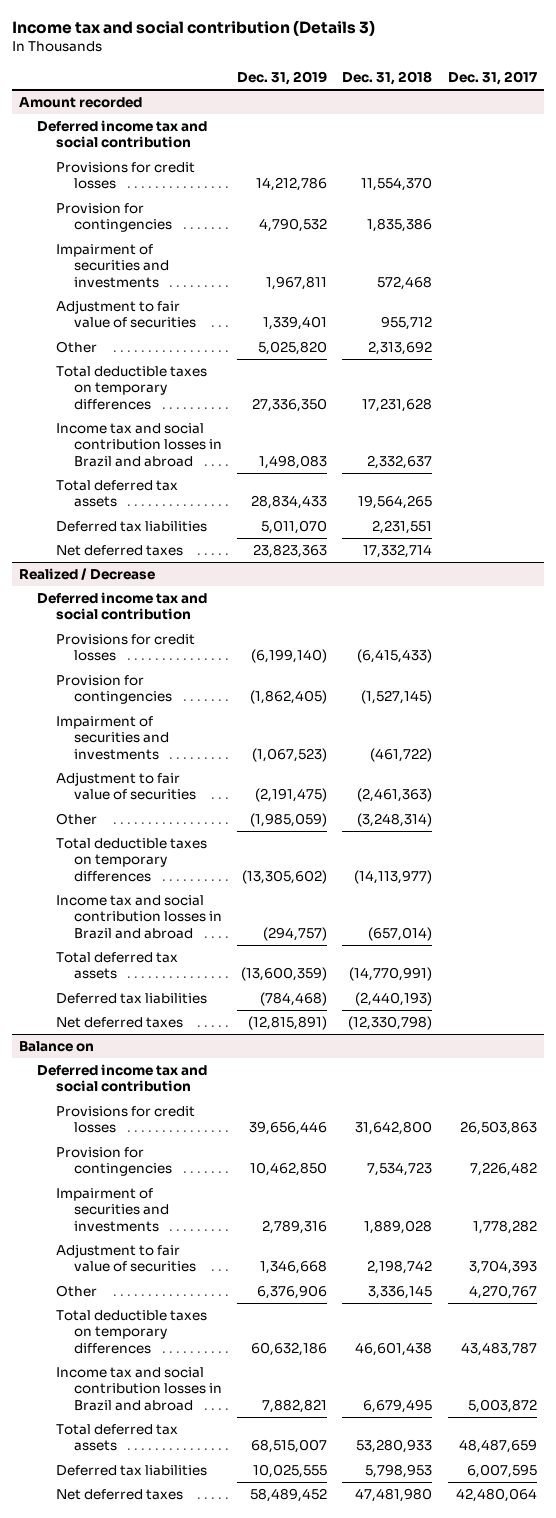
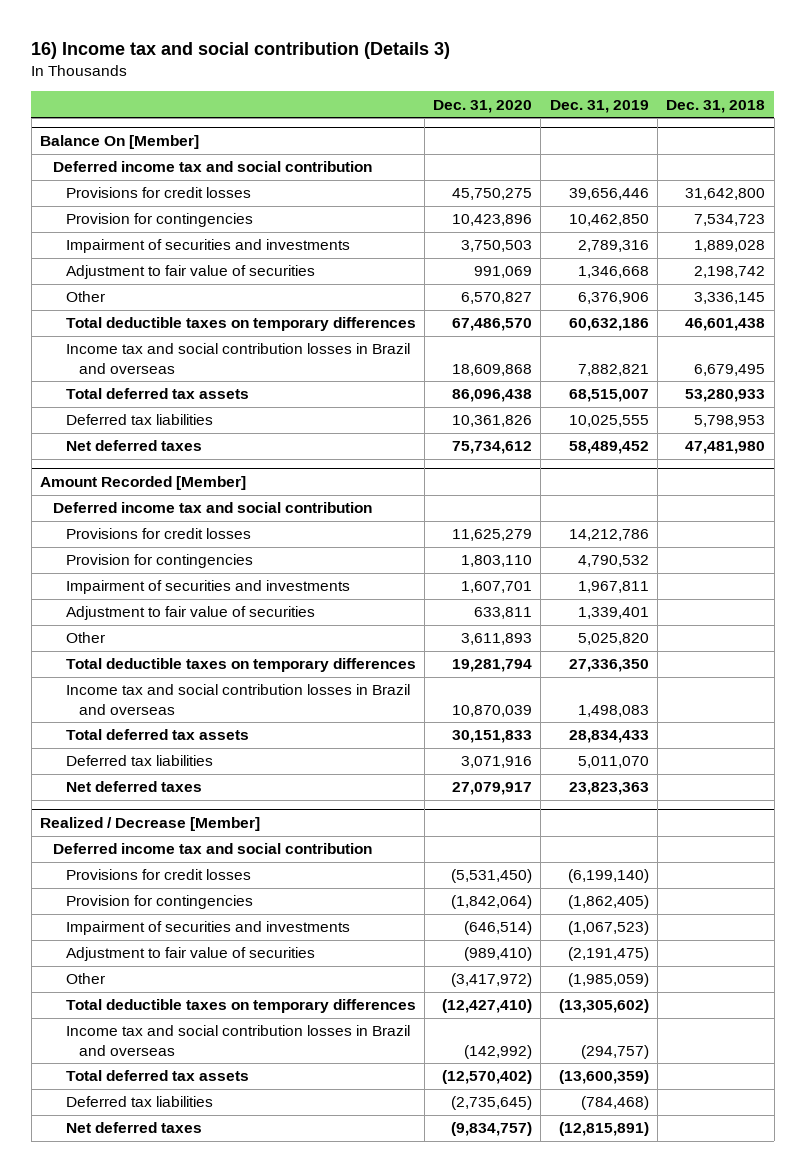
[11,19,375,36] Income tax and social contribution (Details 3) -> [31,42,451,60] 16) Income tax and social contribution (Details 3)
[447,70,537,85] Dec. 31, 2017 -> none
none -> [433,99,533,113] Dec. 31, 2020
[19,97,143,109] Amount recorded -> none
[37,120,208,149] Deferred income tax and social contribution -> none
[55,162,195,190] Provisions for credit losses -> none
[55,203,172,233] Provision for contingencies -> none
[55,244,169,288] Impairment of securities and investments -> none
[55,300,196,329] Adjustment to fair value of securities -> none
[55,341,97,354] Other -> none
[55,366,207,410] Total deductible taxes on temporary differences -> none
[55,423,222,467] Income tax and social contribution losses in Brazil and abroad -> none
[55,480,178,508] Total deferred tax assets -> none
[55,521,207,533] Deferred tax liabilities -> none
[55,545,183,557] Net deferred taxes -> none
[19,568,156,581] Realized / Decrease -> none
[37,592,208,621] Deferred income tax and social contribution -> none
[55,634,195,662] Provisions for credit losses -> none
[55,675,172,705] Provision for contingencies -> none
[55,716,169,760] Impairment of securities and investments -> none
[55,772,196,801] Adjustment to fair value of securities -> none
[55,813,97,826] Other -> none
[55,838,207,882] Total deductible taxes on temporary differences -> none
[55,895,222,939] Income tax and social contribution losses in Brazil and abroad -> none
[55,952,178,980] Total deferred tax assets -> none
[55,993,207,1005] Deferred tax liabilities -> none
[55,1017,183,1029] Net deferred taxes -> none
[19,1041,95,1053] Balance on -> [39,135,199,150] Balance On [Member]
[55,1367,222,1411] Income tax and social contribution losses in Brazil and abroad -> [65,343,410,374] Income tax and social contribution losses in Brazil and overseas
none -> [39,476,246,491] Amount Recorded [Member]
none -> [52,502,372,514] Deferred income tax and social contribution
none -> [65,528,251,540] Provisions for credit losses
none -> [65,554,253,569] Provision for contingencies
none -> [65,580,350,595] Impairment of securities and investments
none -> [65,606,315,621] Adjustment to fair value of securities
none -> [65,632,105,644] Other
none -> [65,658,416,673] Total deductible taxes on temporary differences
none -> [65,684,410,715] Income tax and social contribution losses in Brazil and overseas
none -> [65,729,249,741] Total deferred tax assets
none -> [65,755,213,767] Deferred tax liabilities
none -> [65,781,202,793] Net deferred taxes
none -> [39,817,260,832] Realized / Decrease [Member]
none -> [52,843,372,855] Deferred income tax and social contribution
none -> [65,869,251,881] Provisions for credit losses
none -> [65,895,253,910] Provision for contingencies
none -> [65,921,350,936] Impairment of securities and investments
none -> [65,947,315,962] Adjustment to fair value of securities
none -> [65,973,105,985] Other
none -> [65,999,416,1014] Total deductible taxes on temporary differences
none -> [65,1025,410,1056] Income tax and social contribution losses in Brazil and overseas
none -> [65,1070,249,1082] Total deferred tax assets
none -> [65,1096,213,1108] Deferred tax liabilities
none -> [65,1122,202,1134] Net deferred taxes

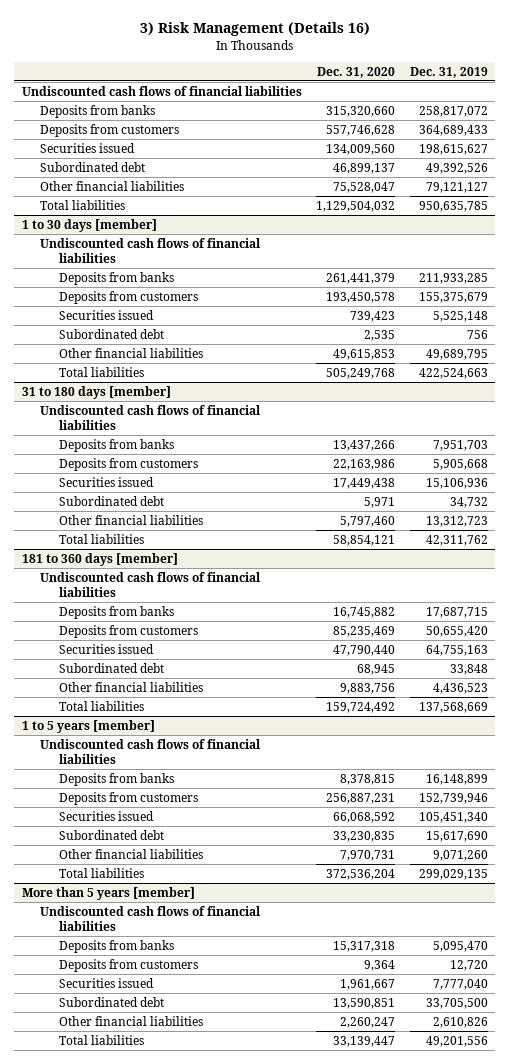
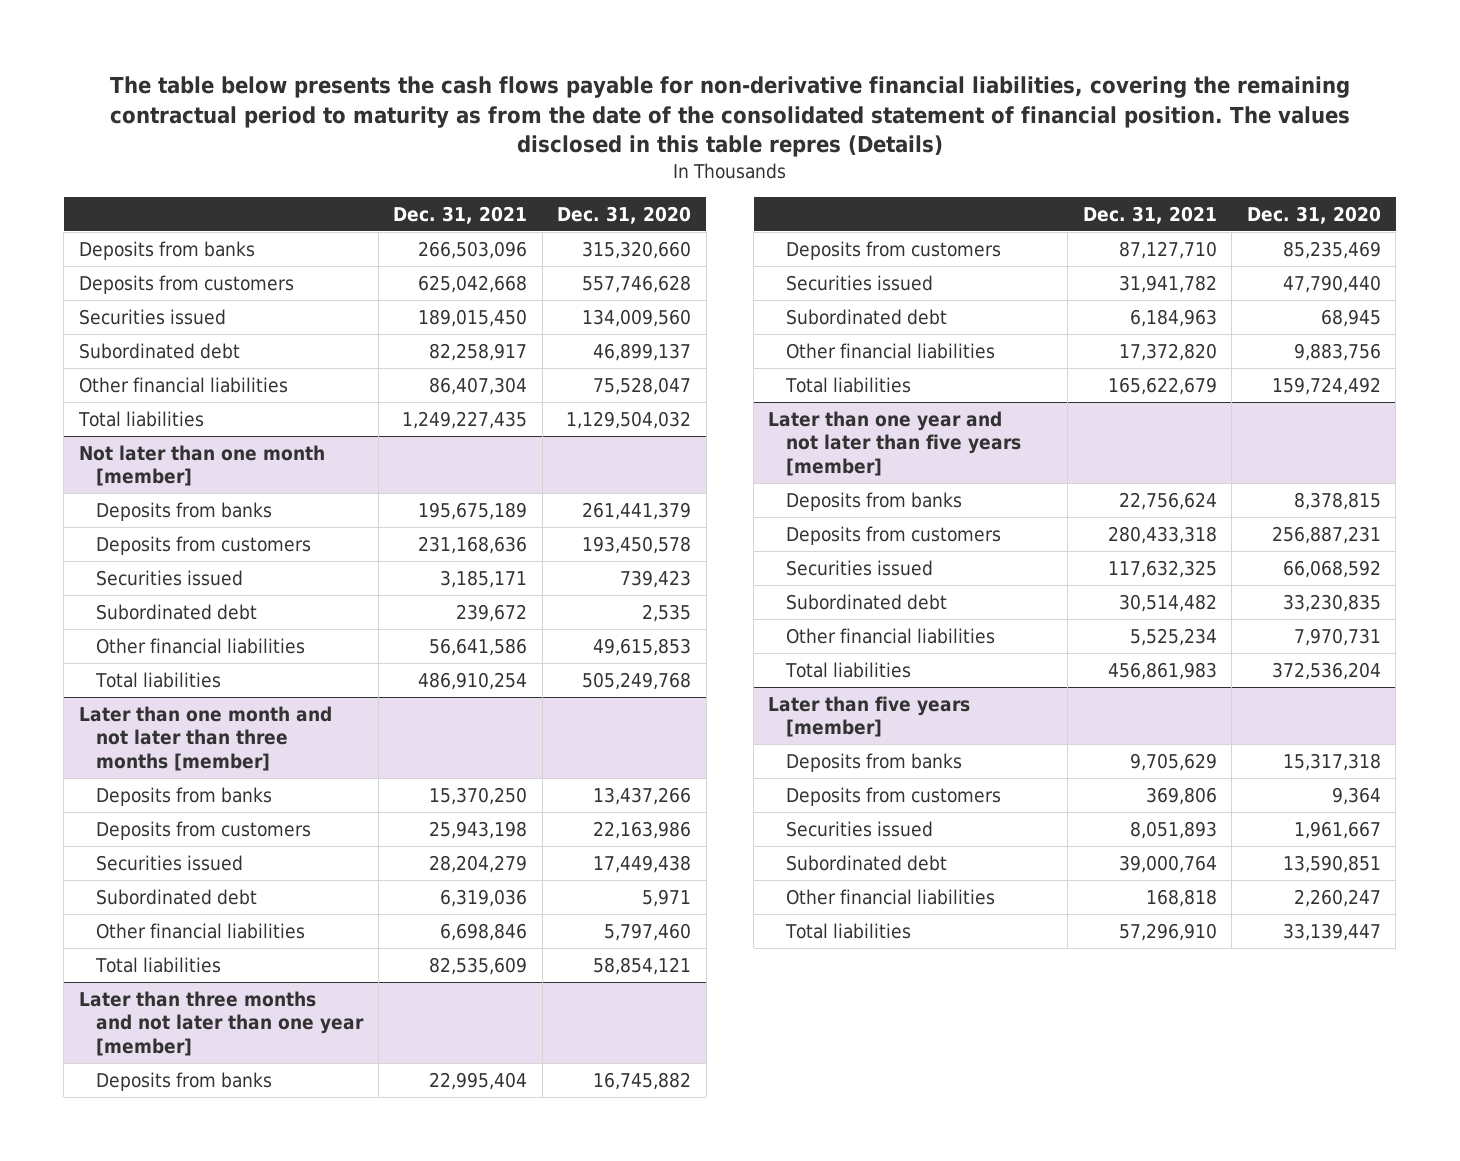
[139,22,370,37] 3) Risk Management (Details 16) -> [109,76,1350,158] The table below presents the cash flows payable for non-derivative financial liabilities, covering the remaining contractual period to maturity as from the date of the consolidated statement of financial position. The values disclosed in this table repres (Details)
[409,66,488,78] Dec. 31, 2019 -> none
none -> [393,205,528,224] Dec. 31, 2021
[21,85,302,96] Undiscounted cash flows of financial liabilities -> none
[40,237,262,263] Undiscounted cash flows of financial liabilities -> none
[21,218,157,232] 1 to 30 days [member] -> [78,444,325,487] Not later than one month [member]
[40,404,262,430] Undiscounted cash flows of financial liabilities -> none
[21,385,171,399] 31 to 180 days [member] -> [78,705,332,771] Later than one month and not later than three months [member]
[40,571,262,597] Undiscounted cash flows of financial liabilities -> none
[21,552,178,566] 181 to 360 days [member] -> [78,990,365,1056] Later than three months and not later than one year [member]
[40,738,262,764] Undiscounted cash flows of financial liabilities -> none
[21,719,155,733] 1 to 5 years [member] -> [768,410,1021,476] Later than one year and not later than five years [member]
[40,905,262,931] Undiscounted cash flows of financial liabilities -> none
[21,886,195,900] More than 5 years [member] -> [768,695,971,738] Later than five years [member]

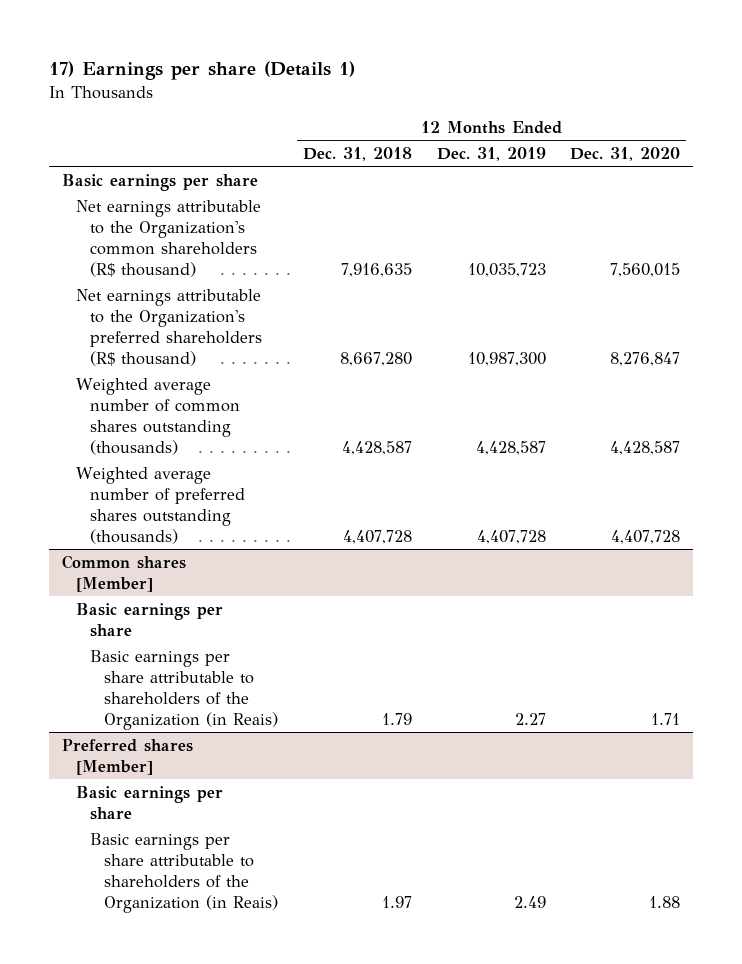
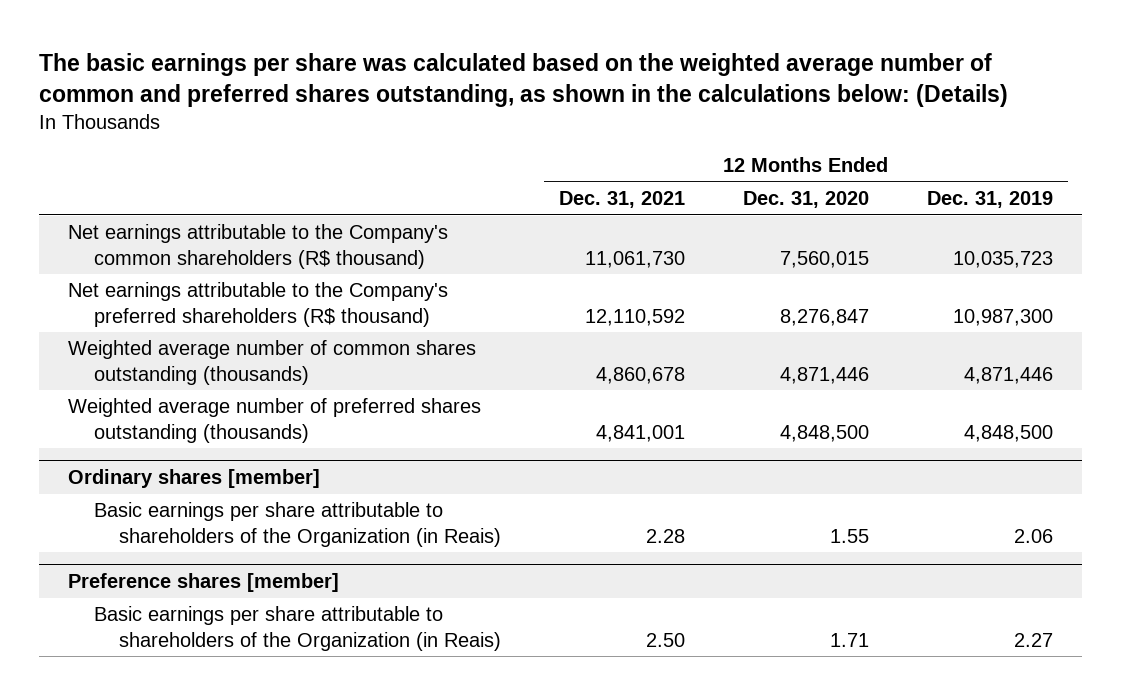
[49,61,356,81] 17) Earnings per share (Details 1) -> [39,52,1009,107] The basic earnings per share was calculated based on the weighted average number of common and preferred shares outstanding, as shown in the calculations below: (Details)
[302,147,412,162] Dec. 31, 2018 -> none
none -> [558,191,685,209] Dec. 31, 2021
[61,173,258,191] Basic earnings per share -> none
[75,602,223,637] Basic earnings per share -> none
[75,199,261,277] Net earnings attributable to the Organization's common shareholders (R$ thousand) -> [68,224,449,269] Net earnings attributable to the Company's common shareholders (R$ thousand)
[75,288,262,366] Net earnings attributable to the Organization's preferred shareholders (R$ thousand) -> [68,282,449,327] Net earnings attributable to the Company's preferred shareholders (R$ thousand)
[475,440,546,455] 4,428,587 -> [964,366,1054,384] 4,871,446
[610,440,681,455] 4,428,587 -> [780,366,870,384] 4,871,446
[476,529,546,544] 4,407,728 -> [964,424,1054,442] 4,848,500
[611,529,681,544] 4,407,728 -> [780,424,870,442] 4,848,500
[61,554,186,592] Common shares [Member] -> [68,469,321,489] Ordinary shares [member]
none -> [93,502,501,547] Basic earnings per share attributable to shareholders of the Organization (in Reais)
none -> [68,573,340,593] Preference shares [member]
[61,738,193,775] Preferred shares [Member] -> none
[75,785,223,820] Basic earnings per share -> none
[89,832,279,913] Basic earnings per share attributable to shareholders of the Organization (in Reais) -> none

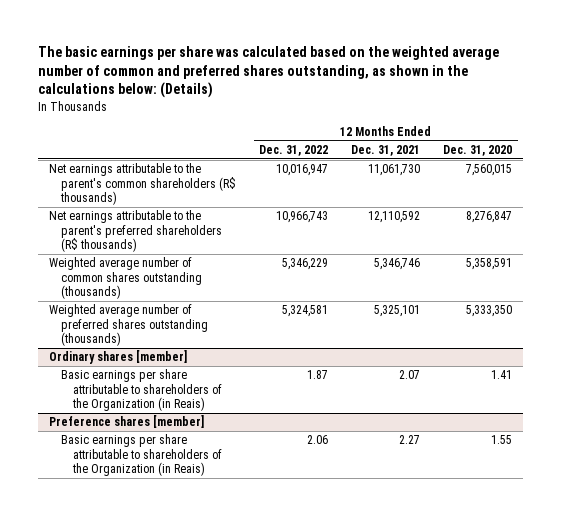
[927,191,1054,209] Dec. 31, 2019 -> none
none -> [259,145,329,157] Dec. 31, 2022
[68,224,449,269] Net earnings attributable to the Company's common shareholders (R$ thousand) -> [49,163,237,206] Net earnings attributable to the parent's common shareholders (R$ thousands)
[68,282,449,327] Net earnings attributable to the Company's preferred shareholders (R$ thousand) -> [49,210,223,253] Net earnings attributable to the parent's preferred shareholders (R$ thousands)
[595,366,685,384] 4,860,678 -> [374,258,421,271] 5,346,746
[780,366,870,384] 4,871,446 -> [465,258,512,271] 5,358,591
[595,424,685,442] 4,841,001 -> [374,305,421,318] 5,325,101
[780,424,870,442] 4,848,500 -> [465,305,512,318] 5,333,350
[645,528,685,543] 2.28 -> [399,370,421,380] 2.07
[830,528,870,543] 1.55 -> [490,370,512,380] 1.41
[645,632,685,647] 2.50 -> [399,435,421,445] 2.27
[830,632,870,647] 1.71 -> [490,435,512,445] 1.55

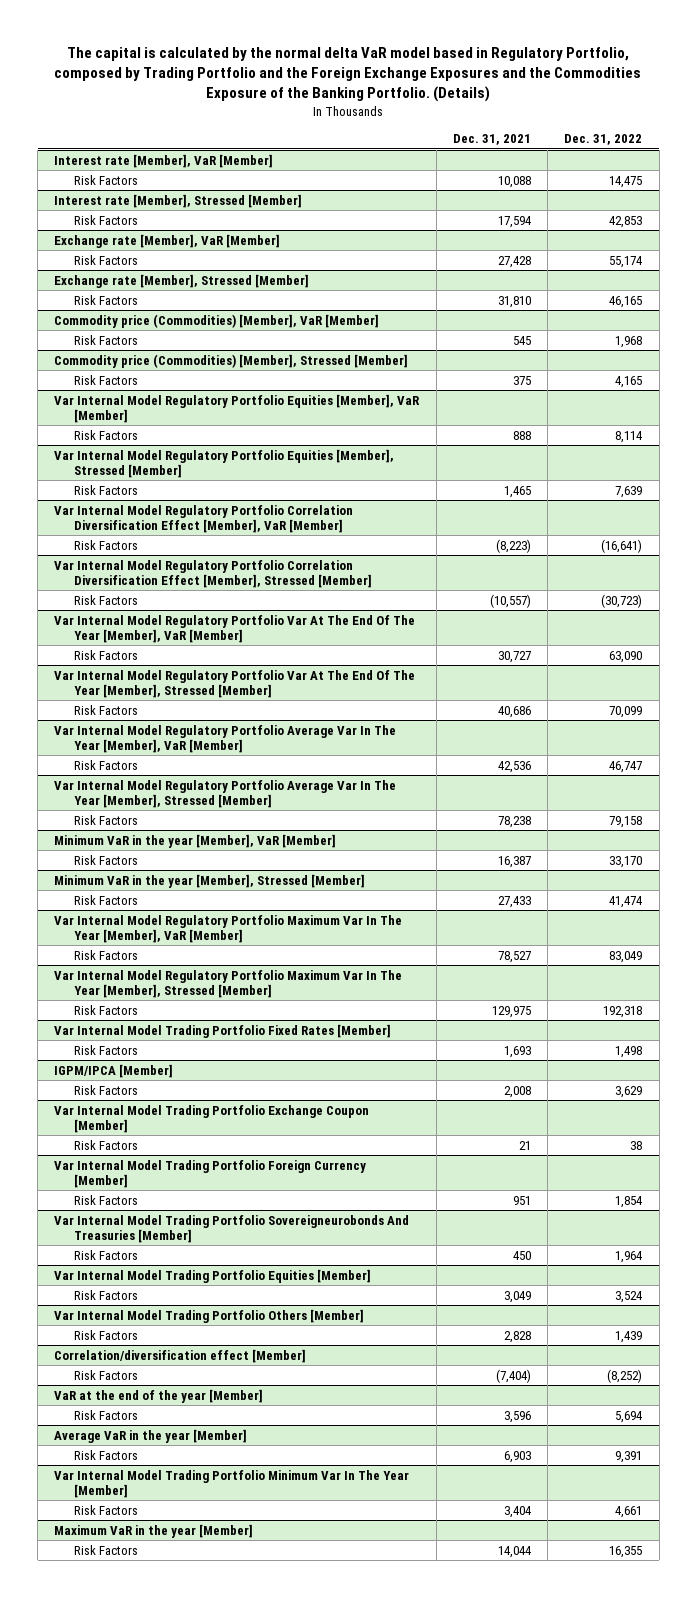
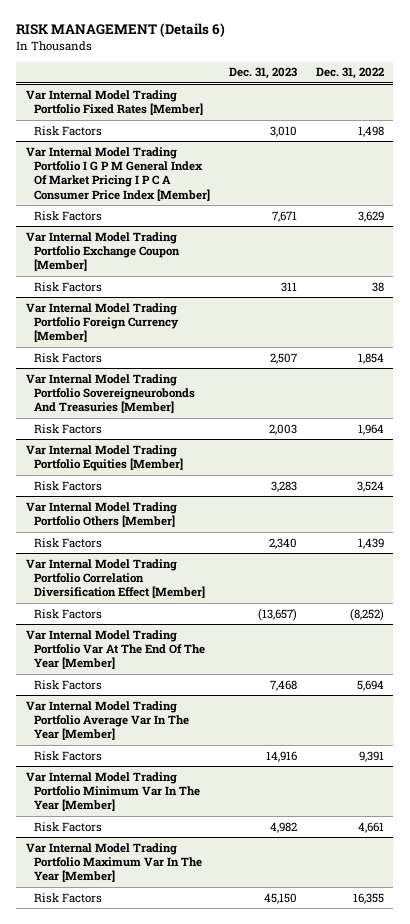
[54,46,642,103] The capital is calculated by the normal delta VaR model based in Regulatory Portfolio, composed by Trading Portfolio and the Foreign Exchange Exposures and the Commodities Exposure of the Banking Portfolio. (Details) -> [16,23,226,38] RISK MANAGEMENT (Details 6)
[452,134,531,146] Dec. 31, 2021 -> none
none -> [228,67,297,80] Dec. 31, 2023
[54,153,274,168] Interest rate [Member], VaR [Member] -> none
[74,174,139,185] Risk Factors -> none
[54,193,303,208] Interest rate [Member], Stressed [Member] -> none
[74,214,139,225] Risk Factors -> none
[54,233,281,248] Exchange rate [Member], VaR [Member] -> none
[74,254,139,265] Risk Factors -> none
[54,273,310,288] Exchange rate [Member], Stressed [Member] -> none
[74,294,139,305] Risk Factors -> none
[54,313,380,328] Commodity price (Commodities) [Member], VaR [Member] -> none
[74,334,139,345] Risk Factors -> none
[54,353,409,368] Commodity price (Commodities) [Member], Stressed [Member] -> none
[74,374,139,385] Risk Factors -> none
[54,393,421,423] Var Internal Model Regulatory Portfolio Equities [Member], VaR [Member] -> none
[74,429,139,440] Risk Factors -> none
[54,448,395,478] Var Internal Model Regulatory Portfolio Equities [Member], Stressed [Member] -> none
[74,484,139,495] Risk Factors -> none
[54,504,354,533] Var Internal Model Regulatory Portfolio Correlation Diversification Effect [Member], VaR [Member] -> none
[74,539,139,550] Risk Factors -> none
[54,559,373,588] Var Internal Model Regulatory Portfolio Correlation Diversification Effect [Member], Stressed [Member] -> none
[74,594,139,605] Risk Factors -> none
[54,614,416,643] Var Internal Model Regulatory Portfolio Var At The End Of The Year [Member], VaR [Member] -> none
[74,649,139,660] Risk Factors -> none
[54,669,416,698] Var Internal Model Regulatory Portfolio Var At The End Of The Year [Member], Stressed [Member] -> none
[74,704,139,715] Risk Factors -> none
[54,724,397,753] Var Internal Model Regulatory Portfolio Average Var In The Year [Member], VaR [Member] -> none
[74,759,139,770] Risk Factors -> none
[54,779,397,808] Var Internal Model Regulatory Portfolio Average Var In The Year [Member], Stressed [Member] -> none
[74,814,139,825] Risk Factors -> none
[54,833,337,848] Minimum VaR in the year [Member], VaR [Member] -> none
[74,854,139,865] Risk Factors -> none
[54,873,366,888] Minimum VaR in the year [Member], Stressed [Member] -> none
[74,894,139,905] Risk Factors -> none
[54,914,403,943] Var Internal Model Regulatory Portfolio Maximum Var In The Year [Member], VaR [Member] -> none
[74,949,139,960] Risk Factors -> none
[54,969,403,998] Var Internal Model Regulatory Portfolio Maximum Var In The Year [Member], Stressed [Member] -> none
[74,1004,139,1015] Risk Factors -> none
[54,1063,174,1078] IGPM/IPCA [Member] -> [25,146,211,201] Var Internal Model Trading Portfolio I G P M General Index Of Market Pricing I P C A Consumer Price Index [Member]
[54,1348,307,1363] Correlation/diversification effect [Member] -> [25,558,206,599] Var Internal Model Trading Portfolio Correlation Diversification Effect [Member]
[54,1388,264,1403] VaR at the end of the year [Member] -> [25,629,206,670] Var Internal Model Trading Portfolio Var At The End Of The Year [Member]
[54,1428,248,1443] Average VaR in the year [Member] -> [25,700,190,741] Var Internal Model Trading Portfolio Average Var In The Year [Member]
[54,1523,254,1538] Maximum VaR in the year [Member] -> [25,842,203,883] Var Internal Model Trading Portfolio Maximum Var In The Year [Member]

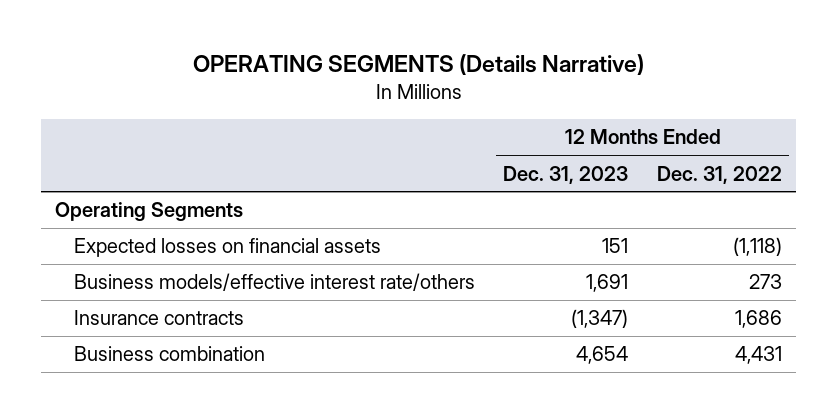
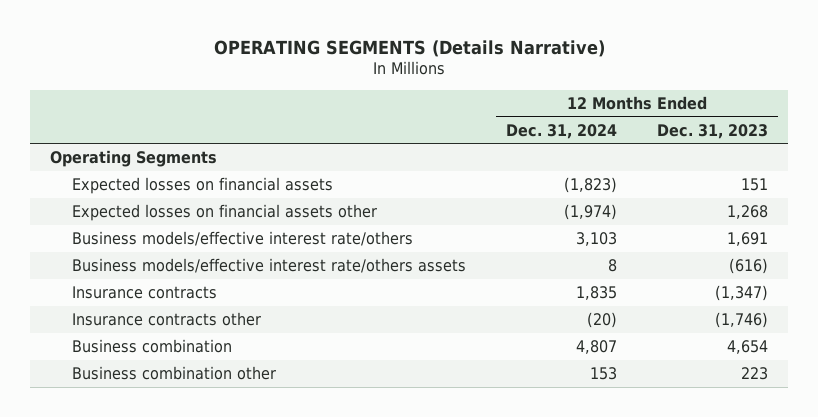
[657,165,783,184] Dec. 31, 2022 -> none
none -> [505,123,617,139] Dec. 31, 2024
none -> [72,204,378,222] Expected losses on financial assets other
none -> [72,258,467,274] Business models/effective interest rate/others assets
none -> [72,312,262,327] Insurance contracts other
none -> [72,366,277,381] Business combination other

